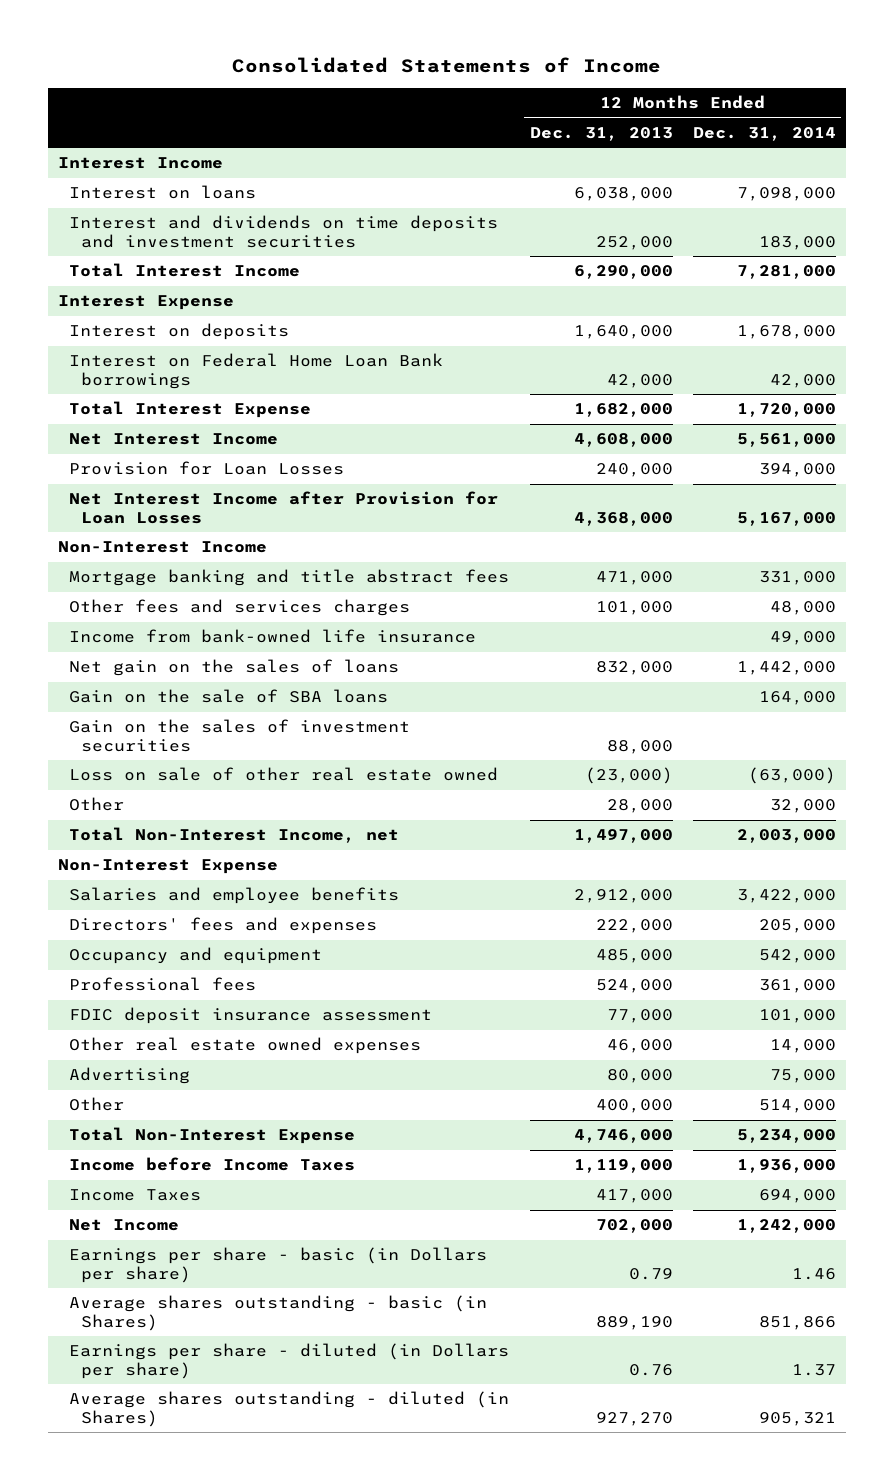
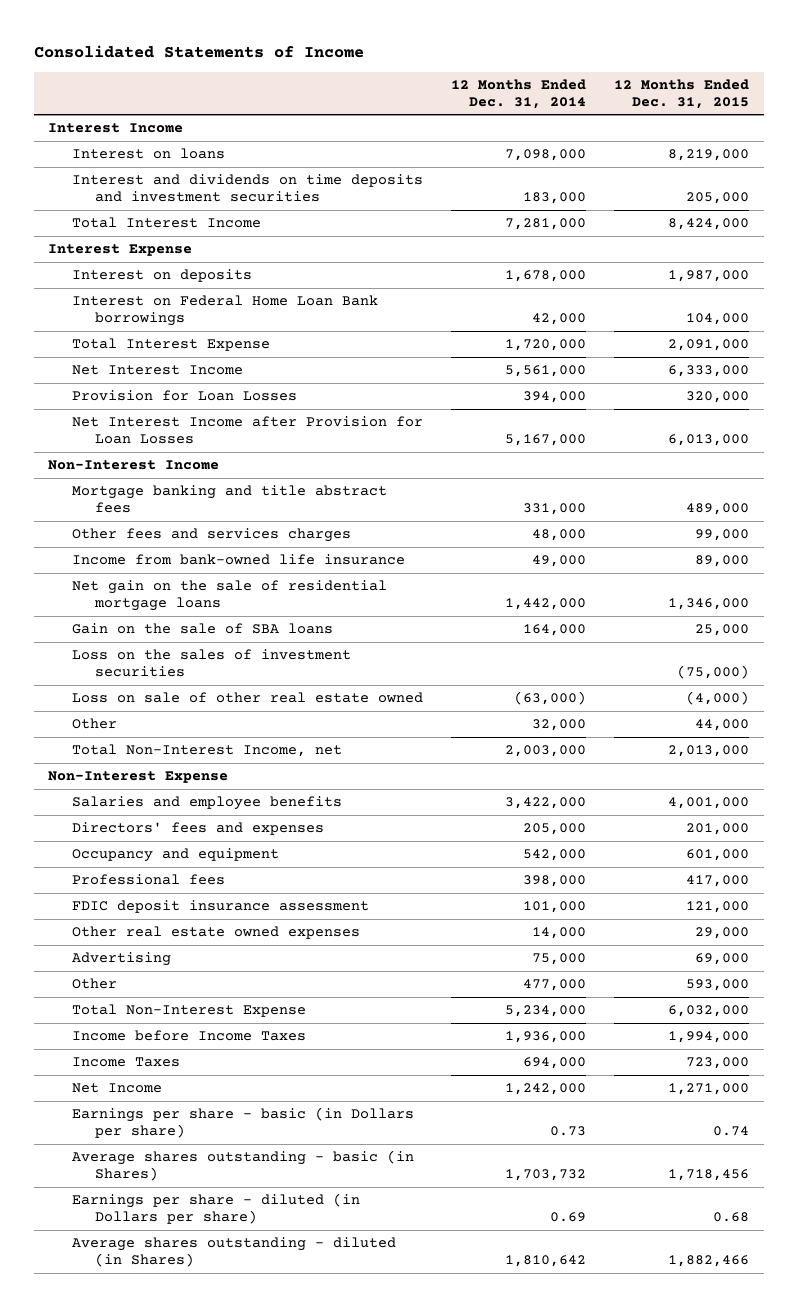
[529,127,673,142] Dec. 31, 2013 -> none
none -> [614,78,750,110] 12 Months Ended Dec. 31, 2015
[69,659,400,677] Net gain on the sales of loans -> [71,580,387,612] Net gain on the sale of residential mortgage loans
[69,719,411,752] Gain on the sales of investment securities -> [71,649,351,678] Loss on the sales of investment securities
[758,979,836,994] 361,000 -> [523,875,587,888] 398,000
[758,1099,836,1114] 514,000 -> [523,979,587,992] 477,000
[791,1267,836,1280] 1.46 -> [550,1126,587,1137] 0.73
[758,1315,836,1330] 851,866 -> [505,1169,587,1182] 1,703,732
[791,1363,836,1376] 1.37 -> [550,1212,587,1223] 0.69
[758,1411,836,1426] 905,321 -> [505,1255,587,1268] 1,810,642

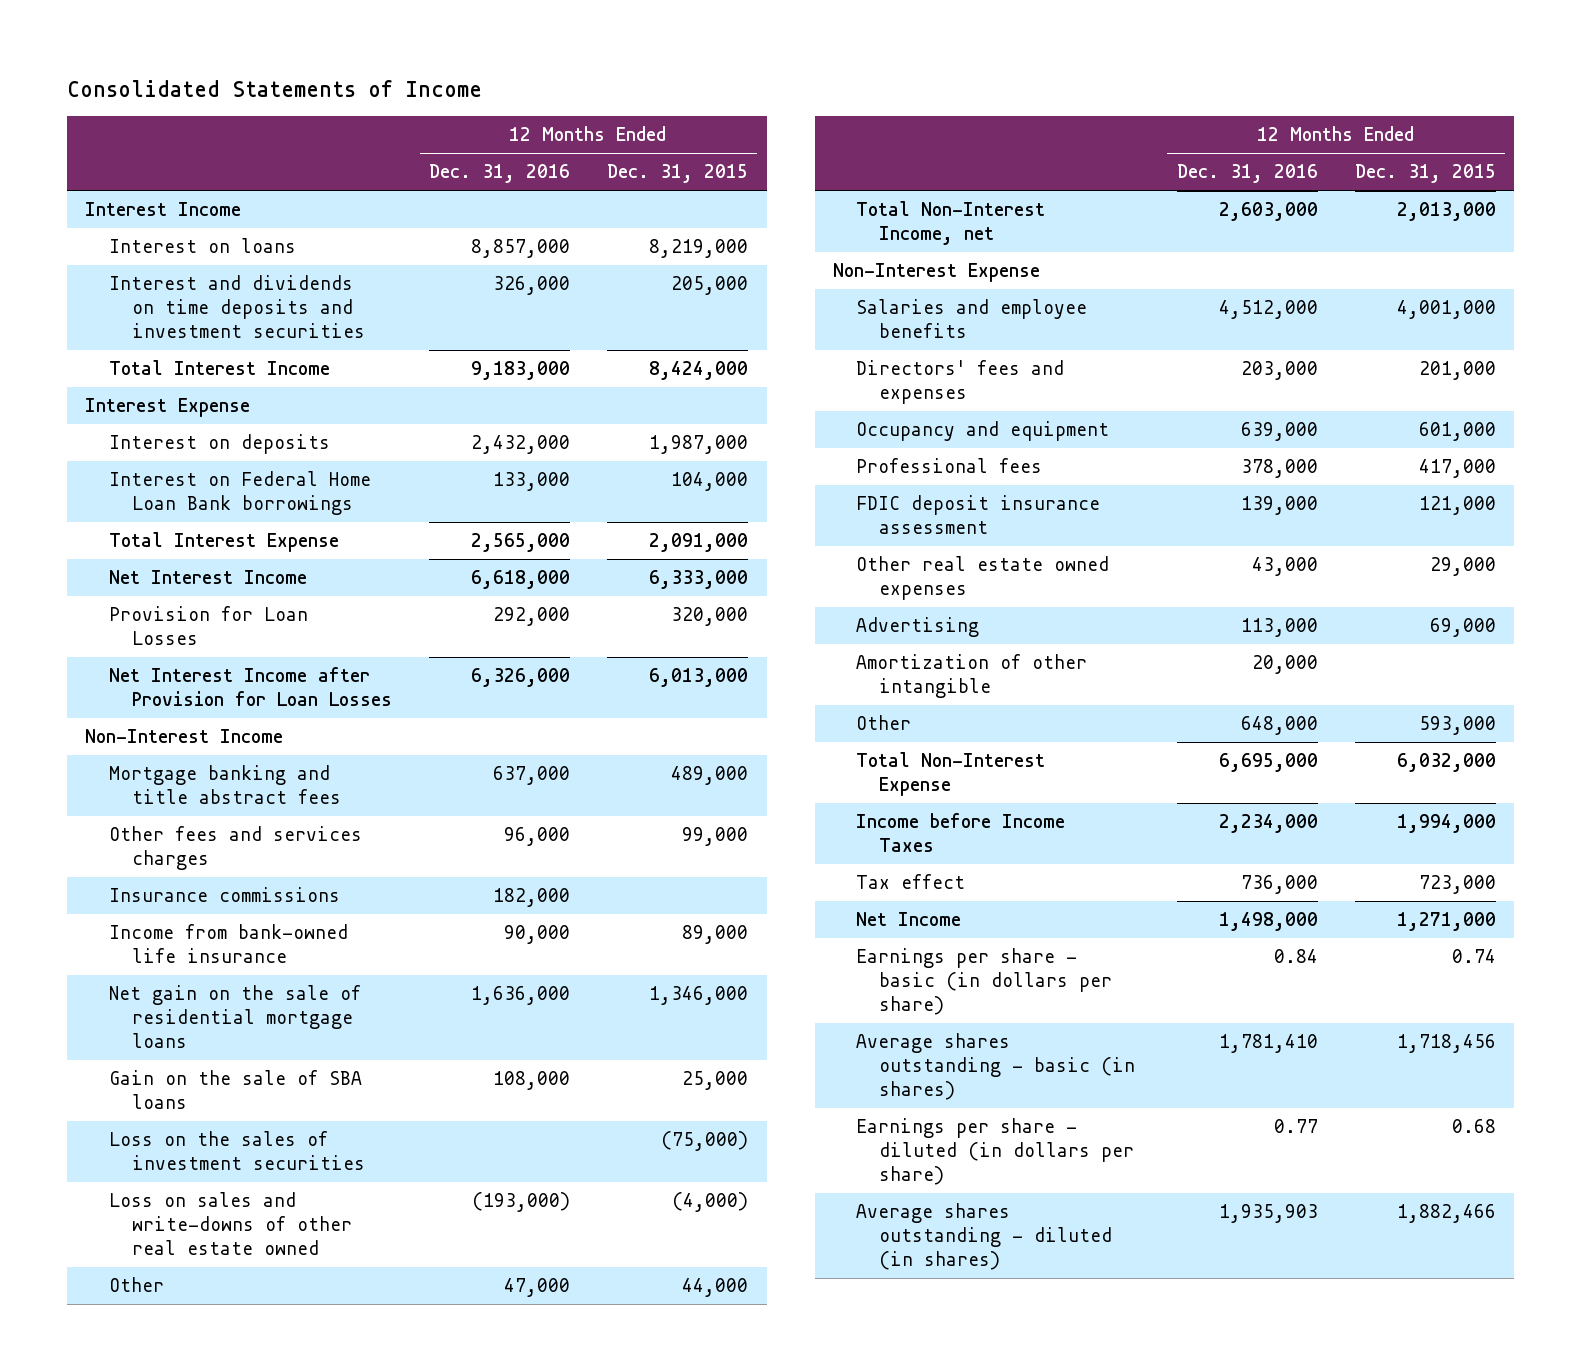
[451,78,587,110] 12 Months Ended Dec. 31, 2014 -> none
none -> [428,164,570,184] Dec. 31, 2016
none -> [108,887,340,903] Insurance commissions
[71,692,423,704] Loss on sale of other real estate owned -> [108,1192,352,1255] Loss on sales and write-downs of other real estate owned
none -> [856,654,1088,698] Amortization of other intangible
[71,1057,180,1068] Income Taxes -> [856,874,966,890] Tax effect
[71,1107,414,1139] Earnings per share - basic (in Dollars per share) -> [856,948,1113,1015] Earnings per share - basic (in dollars per share)
[71,1150,414,1182] Average shares outstanding - basic (in Shares) -> [856,1033,1136,1100] Average shares outstanding - basic (in shares)
[71,1193,360,1225] Earnings per share - diluted (in Dollars per share) -> [856,1118,1135,1185] Earnings per share - diluted (in dollars per share)
[71,1237,396,1268] Average shares outstanding - diluted (in Shares) -> [856,1203,1113,1270] Average shares outstanding - diluted (in shares)

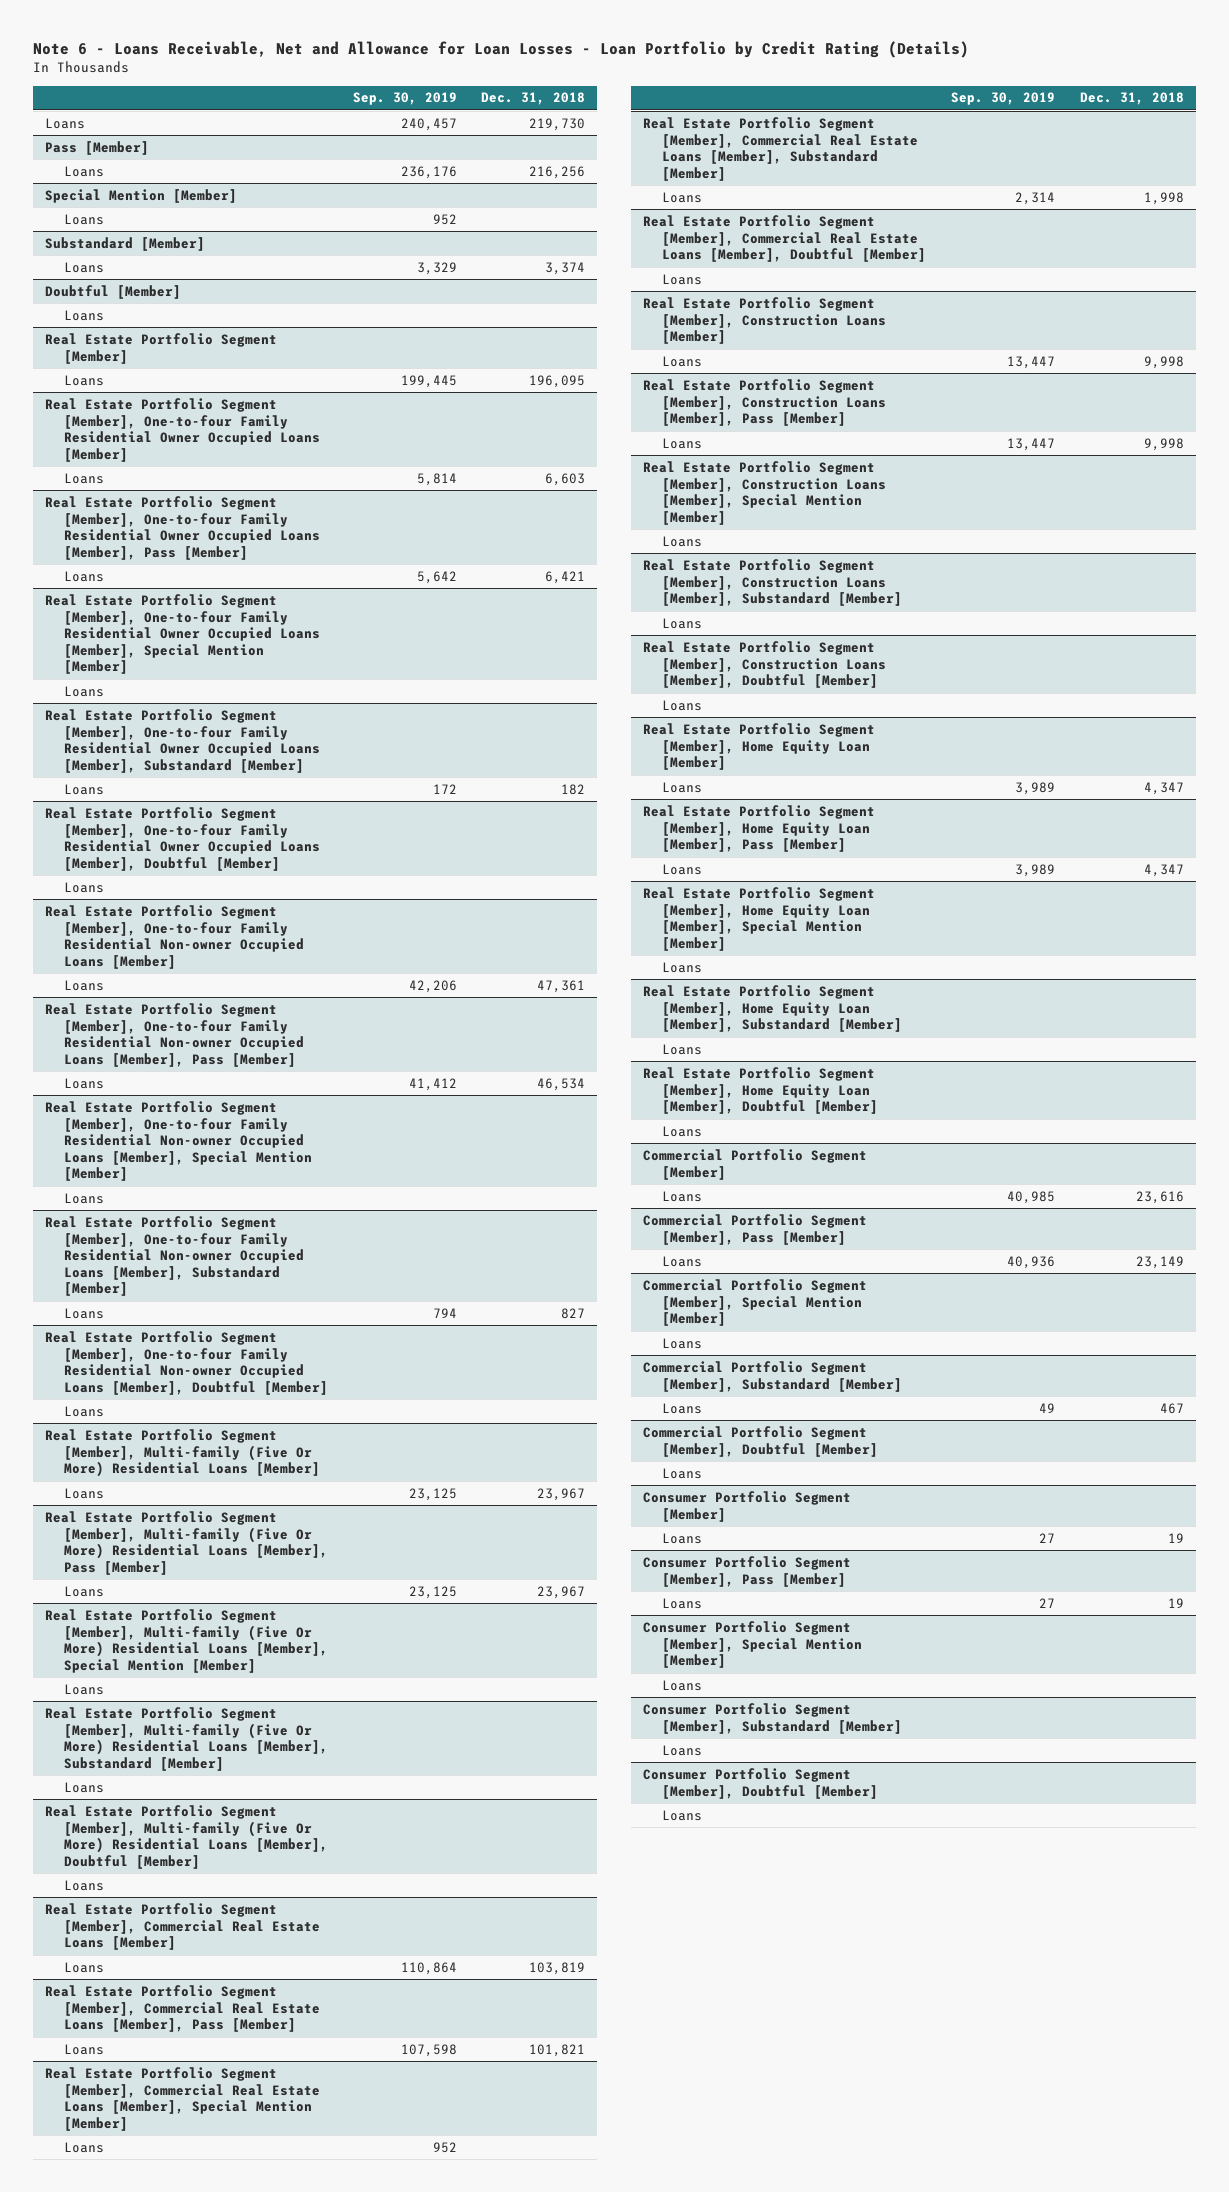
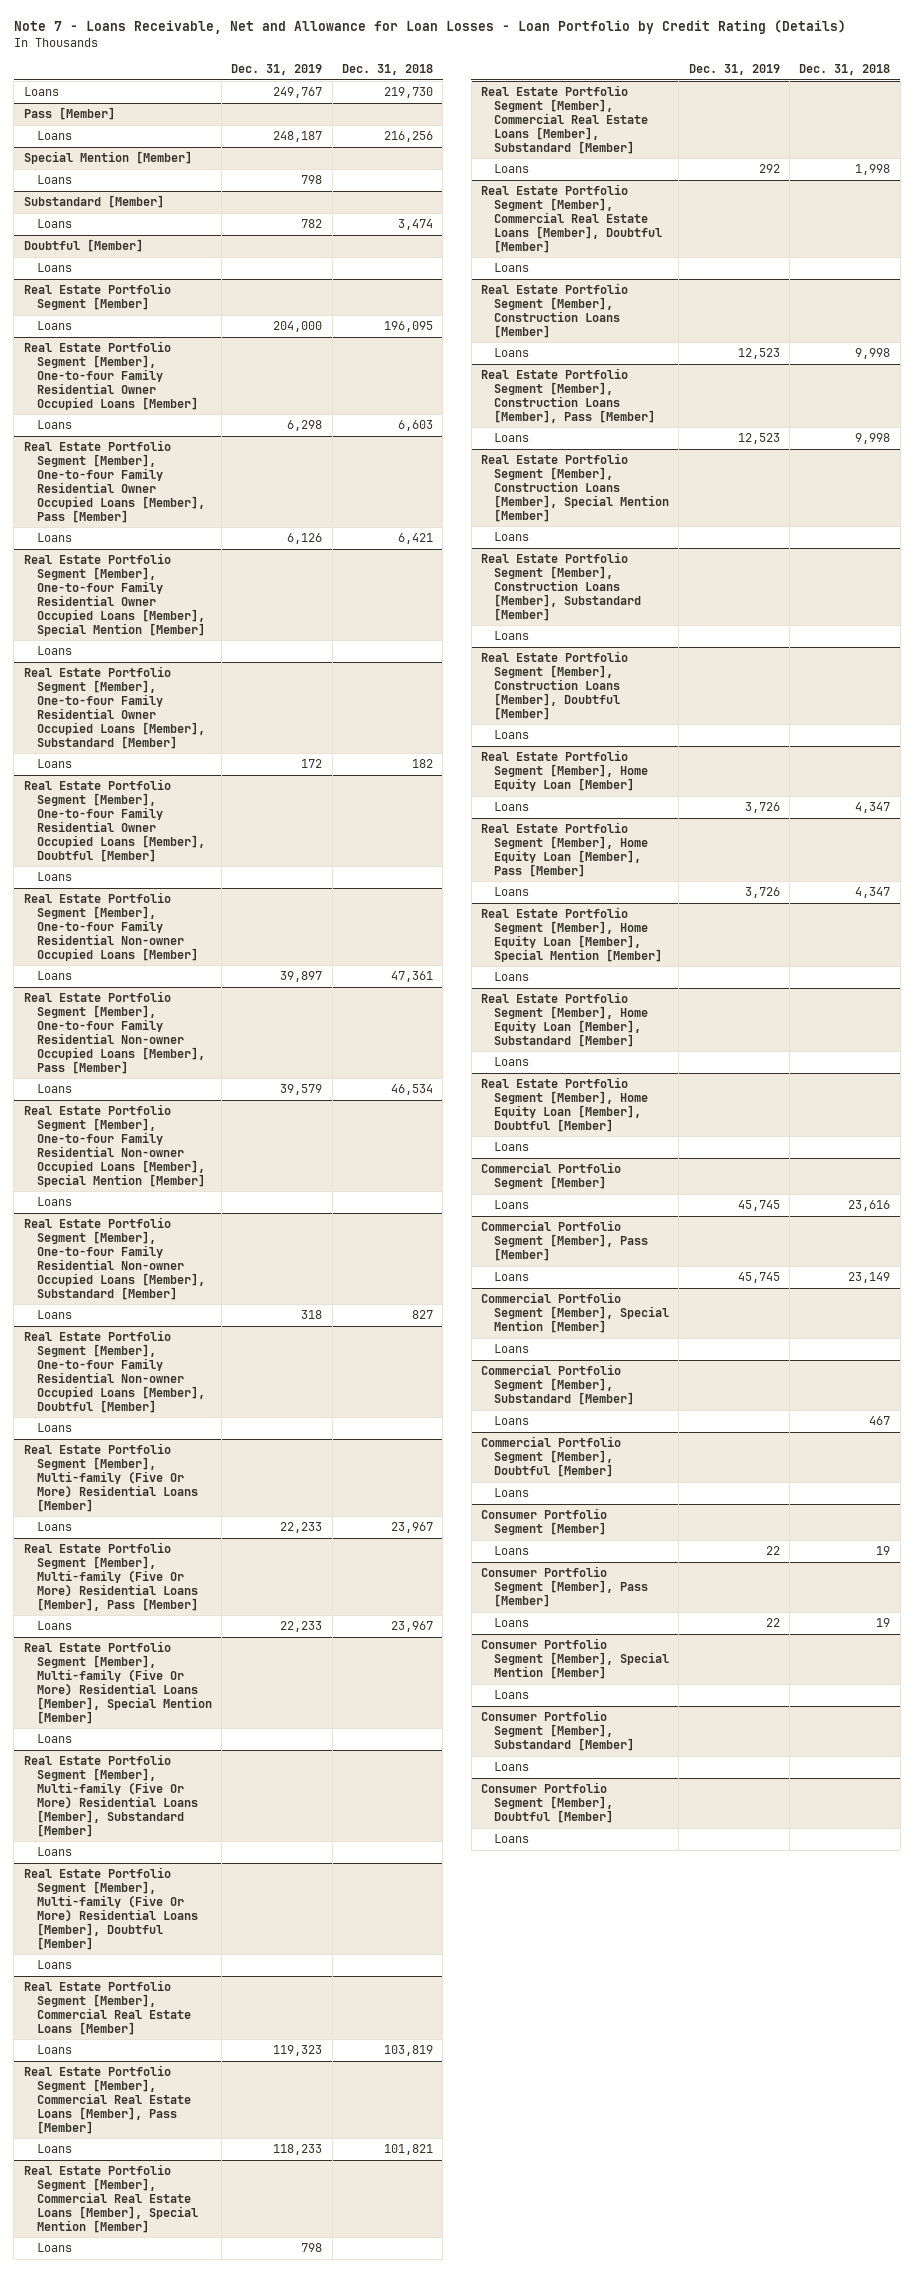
[32,40,969,58] Note 6 - Loans Receivable, Net and Allowance for Loan Losses - Loan Portfolio by Credit Rating (Details) -> [13,20,846,35] Note 7 - Loans Receivable, Net and Allowance for Loan Losses - Loan Portfolio by Credit Rating (Details)
[352,92,457,106] Sep. 30, 2019 -> none
none -> [231,63,323,75] Dec. 31, 2019
[545,261,586,275] 3,374 -> [398,218,434,230] 3,474

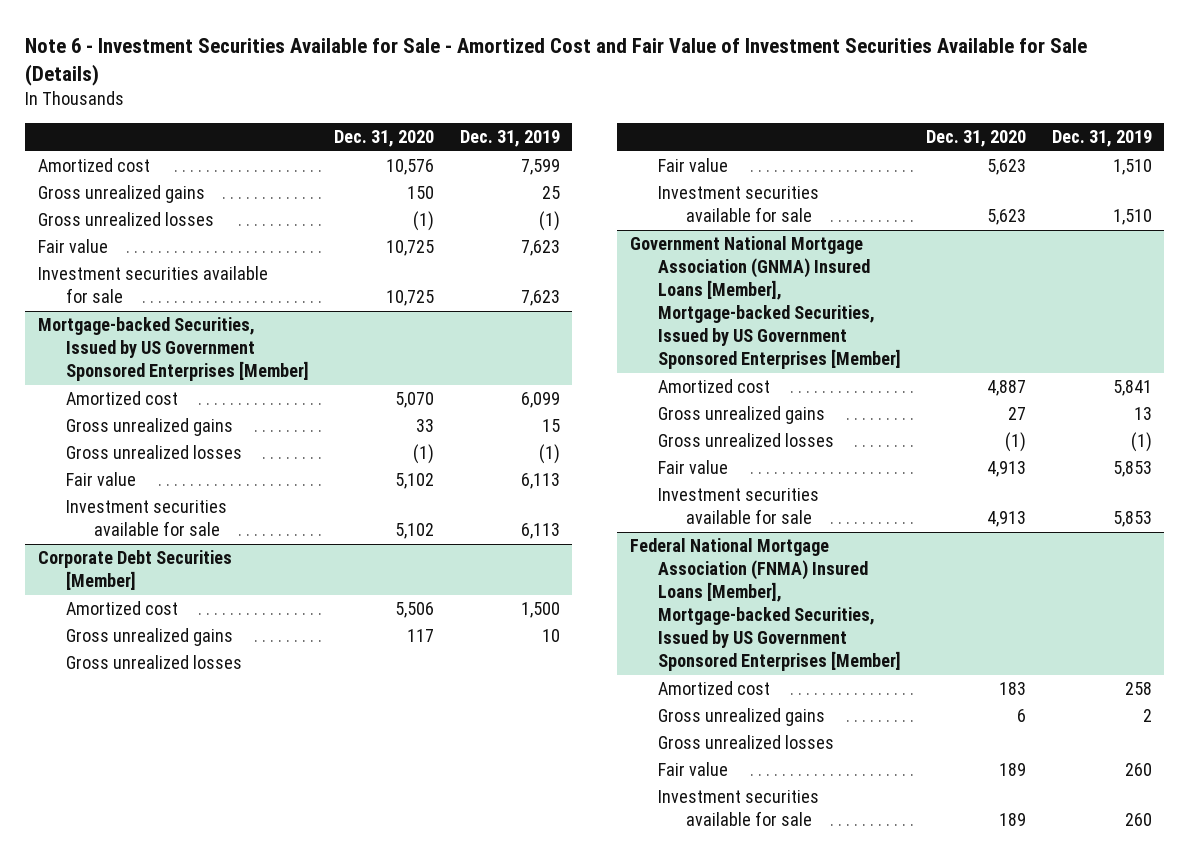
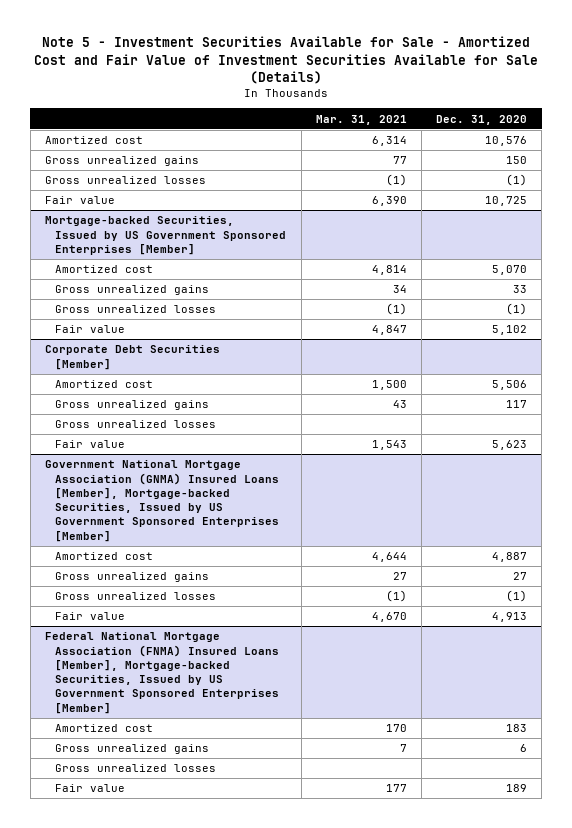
[25,38,1088,87] Note 6 - Investment Securities Available for Sale - Amortized Cost and Fair Value of Investment Securities Available for Sale (Details) -> [33,36,538,85] Note 5 - Investment Securities Available for Sale - Amortized Cost and Fair Value of Investment Securities Available for Sale (Details)
[459,130,560,148] Dec. 31, 2019 -> none
none -> [315,114,407,125] Mar. 31, 2021
[38,266,269,304] Investment securities available for sale -> none
[66,500,228,537] Investment securities available for sale -> none
[657,186,819,223] Investment securities available for sale -> none
[657,488,819,525] Investment securities available for sale -> none
[657,790,819,827] Investment securities available for sale -> none

